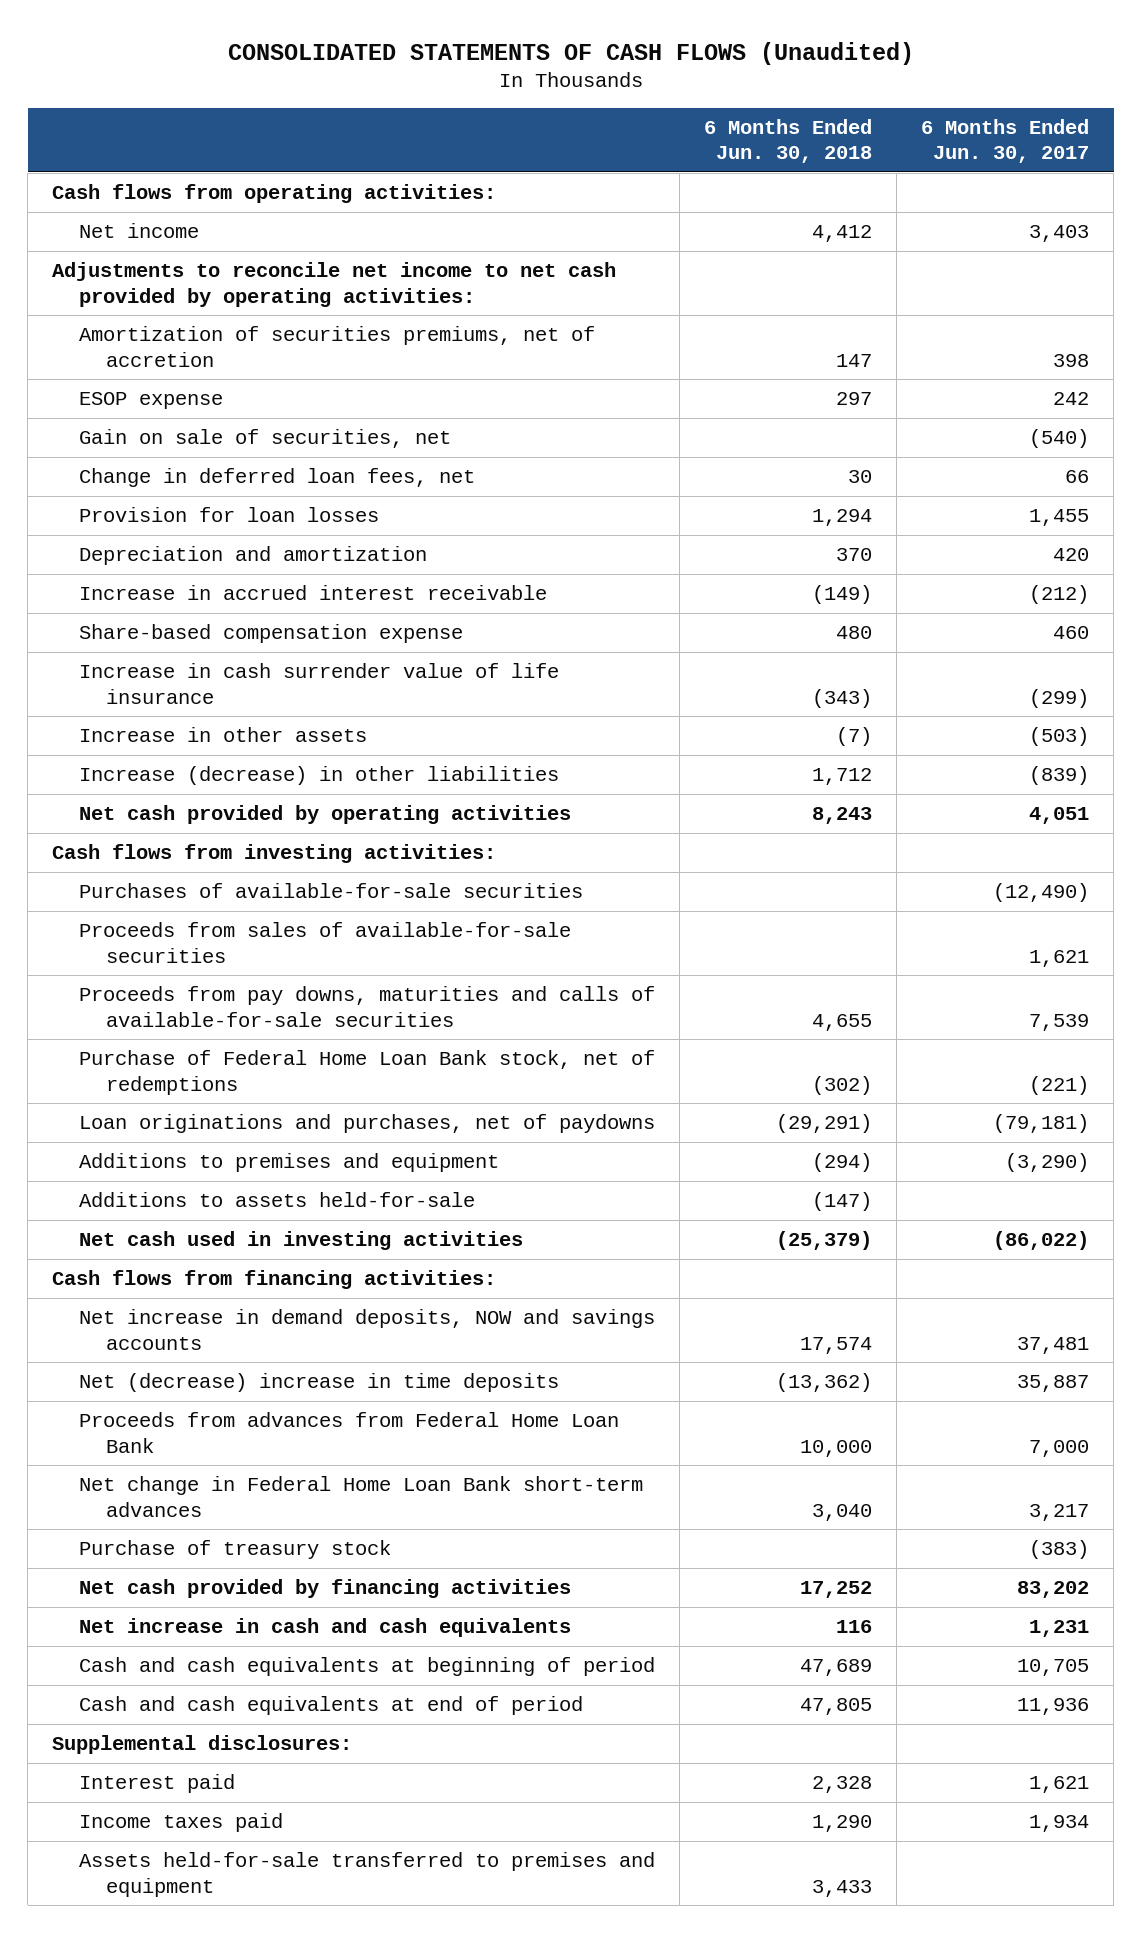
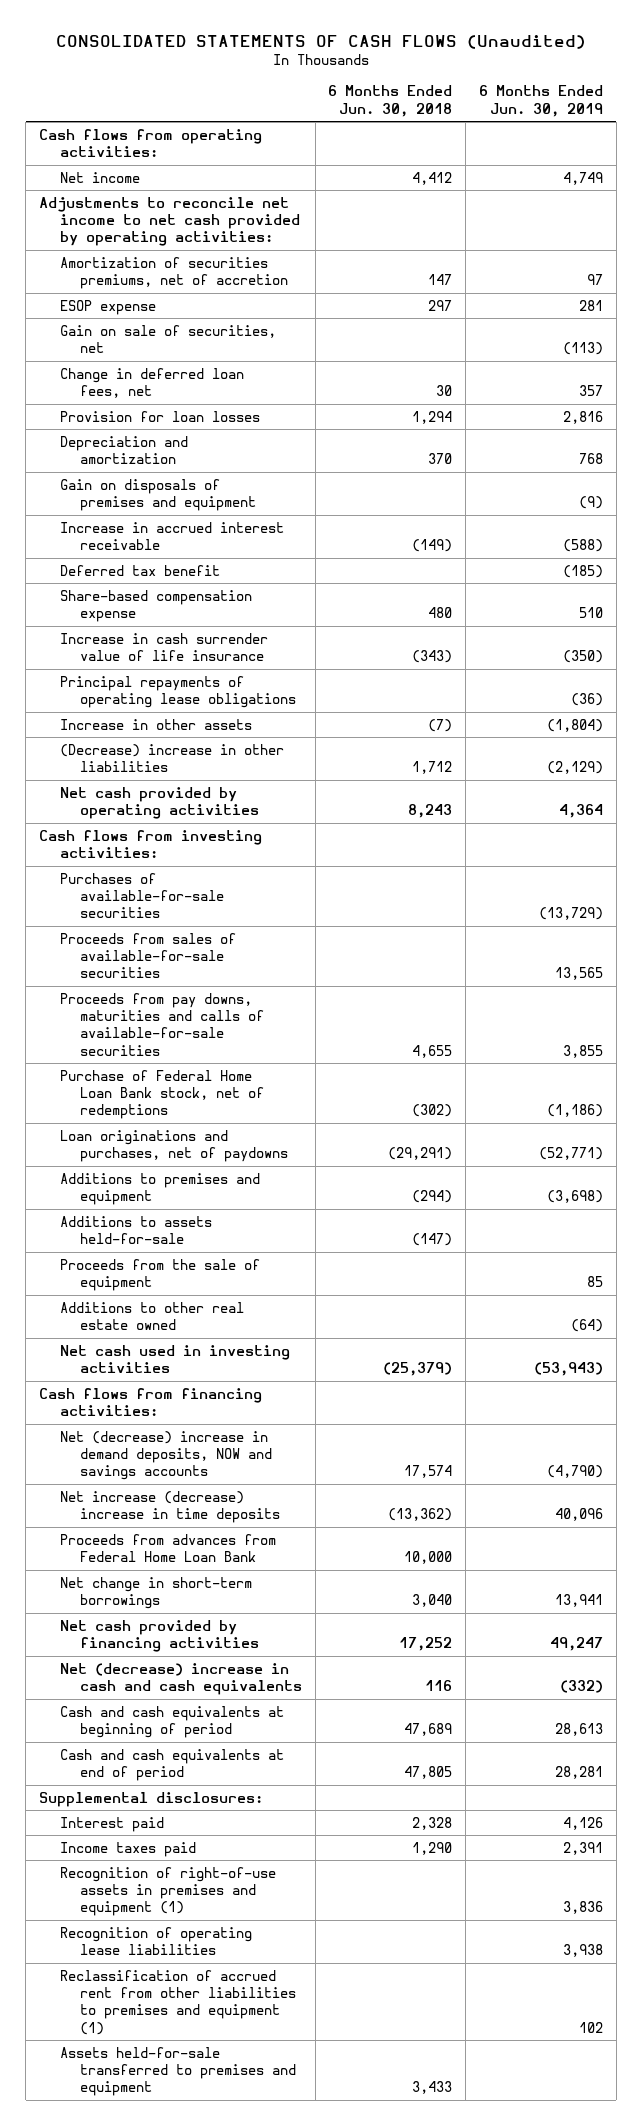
[921,118,1090,164] 6 Months Ended Jun. 30, 2017 -> none
none -> [479,85,604,117] 6 Months Ended Jun. 30, 2019
none -> [59,478,256,512] Gain on disposals of premises and equipment
none -> [59,564,220,576] Deferred tax benefit
none -> [59,675,296,709] Principal repayments of operating lease obligations
[79,766,560,786] Increase (decrease) in other liabilities -> [59,743,284,773] (Decrease) increase in other liabilities
none -> [59,1258,260,1292] Proceeds from the sale of equipment
none -> [59,1301,244,1331] Additions to other real estate owned
[79,1309,656,1350] Net increase in demand deposits, NOW and savings accounts -> [59,1430,272,1481] Net (decrease) increase in demand deposits, NOW and savings accounts
[79,1373,560,1393] Net (decrease) increase in time deposits -> [59,1490,280,1524] Net increase (decrease) increase in time deposits
[79,1540,392,1560] Purchase of treasury stock -> none
[79,1476,644,1517] Net change in Federal Home Loan Bank short-term advances -> [59,1576,252,1610] Net change in short-term borrowings
[79,1618,572,1638] Net increase in cash and cash equivalents -> [59,1662,302,1696] Net (decrease) increase in cash and cash equivalents
none -> [59,1866,276,1917] Recognition of right-of-use assets in premises and equipment (1)
none -> [59,1926,252,1956] Recognition of operating lease liabilities
none -> [59,1969,296,2035] Reclassification of accrued rent from other liabilities to premises and equipment (1)

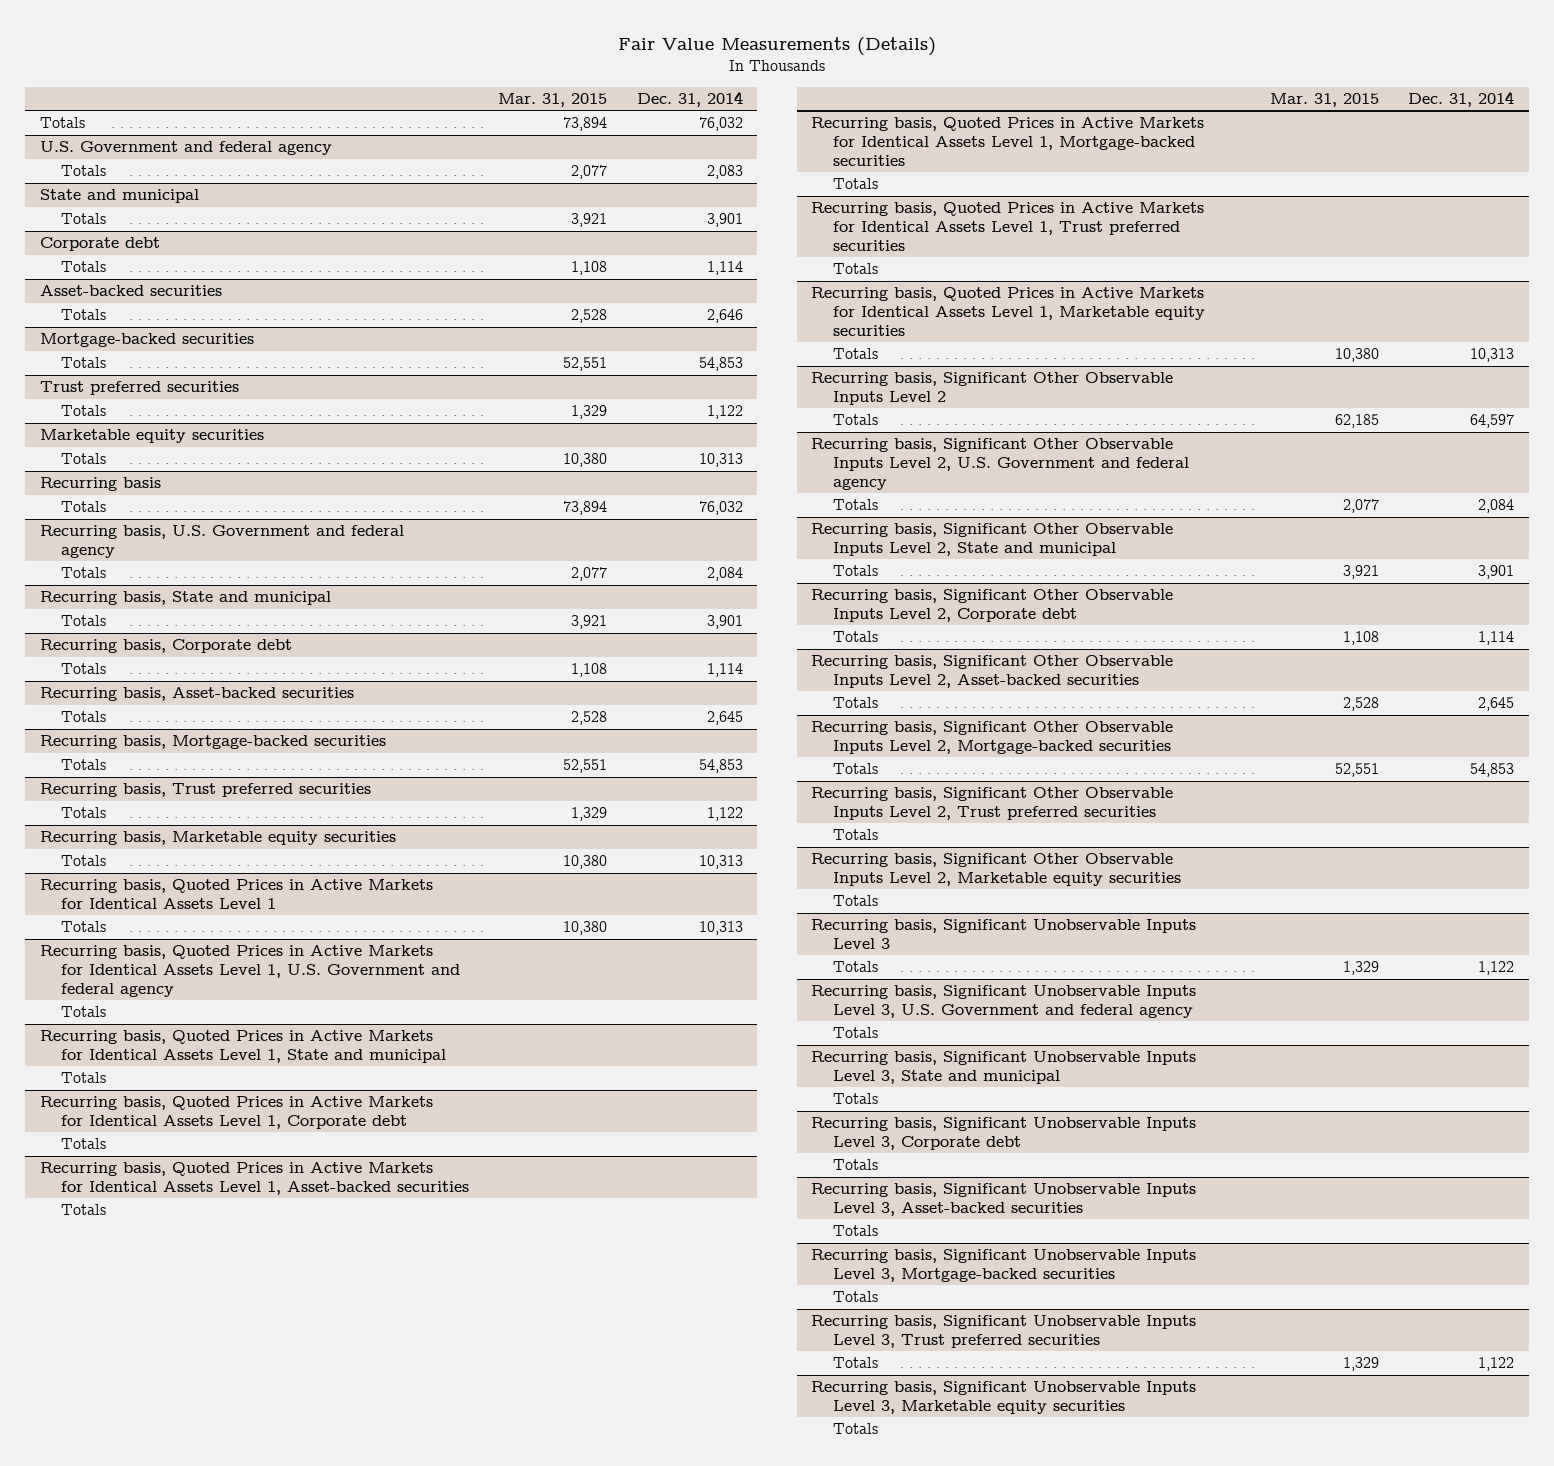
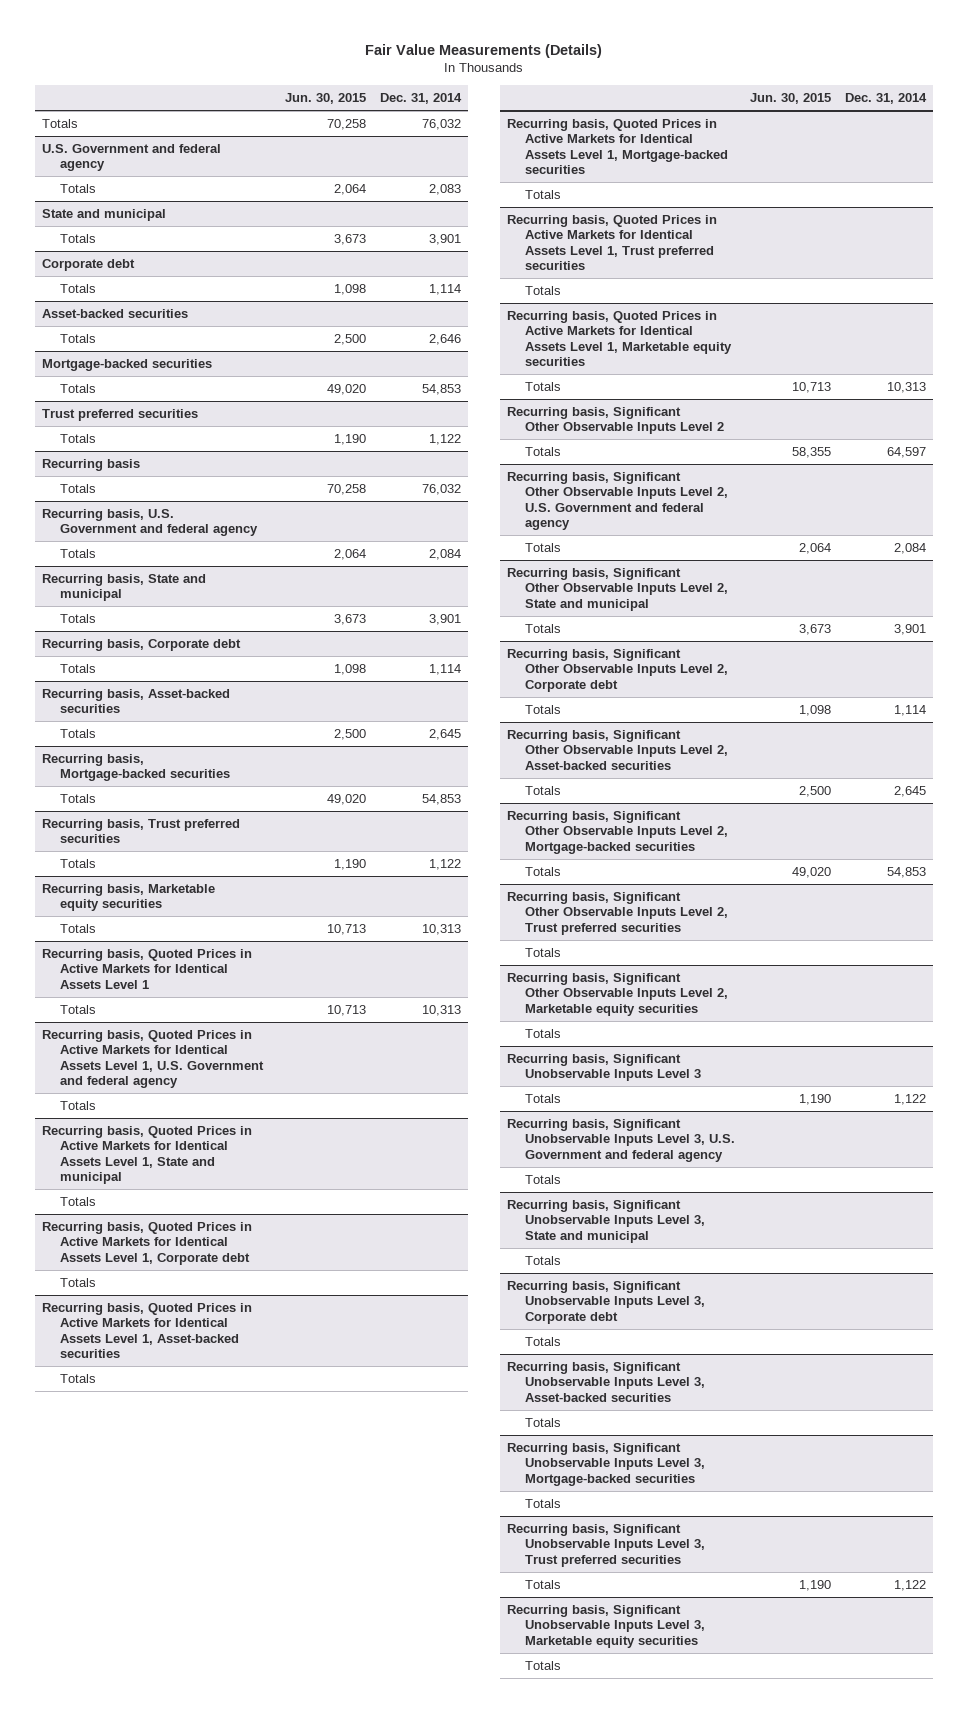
[498,92,608,107] Mar. 31, 2015 -> none
none -> [284,92,366,104] Jun. 30, 2015
[39,429,264,444] Marketable equity securities -> none
[61,453,107,465] Totals -> none

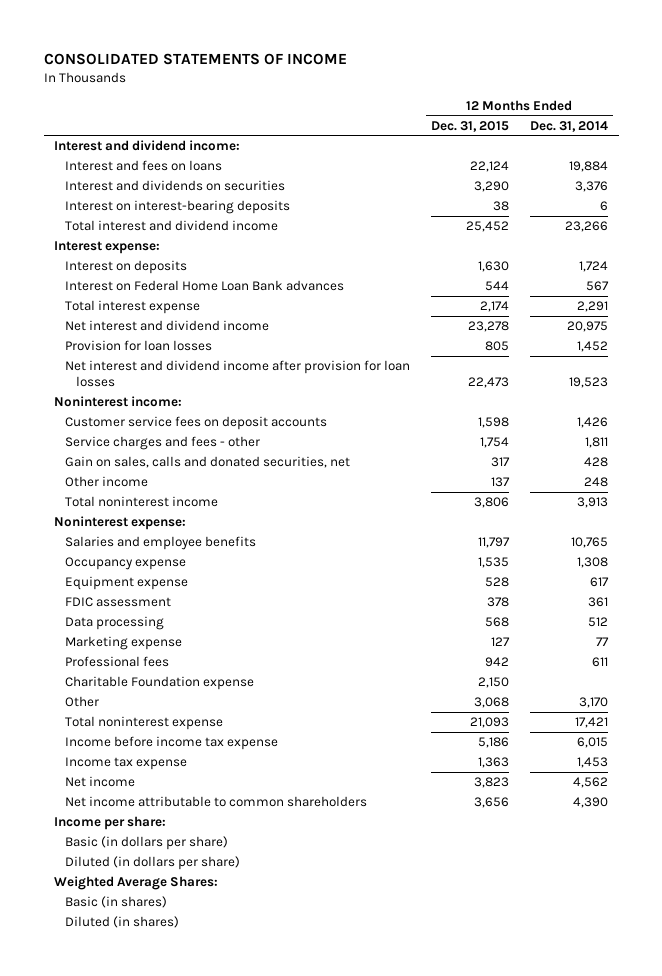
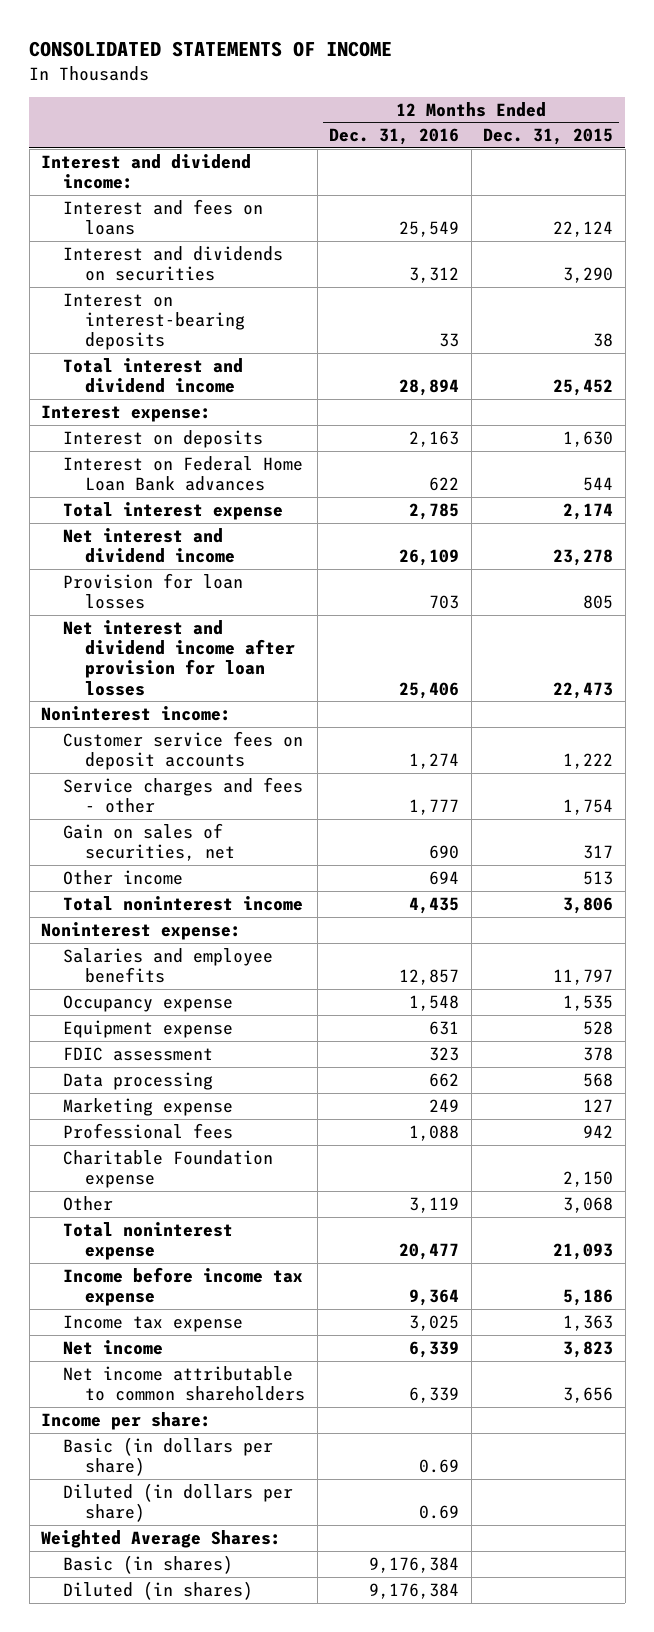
[530,120,609,132] Dec. 31, 2014 -> none
none -> [329,128,460,146] Dec. 31, 2016
[477,417,509,429] 1,598 -> [563,753,614,770] 1,222
[64,456,350,469] Gain on sales, calls and donated securities, net -> [63,822,236,862] Gain on sales of securities, net
[490,477,510,488] 137 -> [583,870,614,885] 513

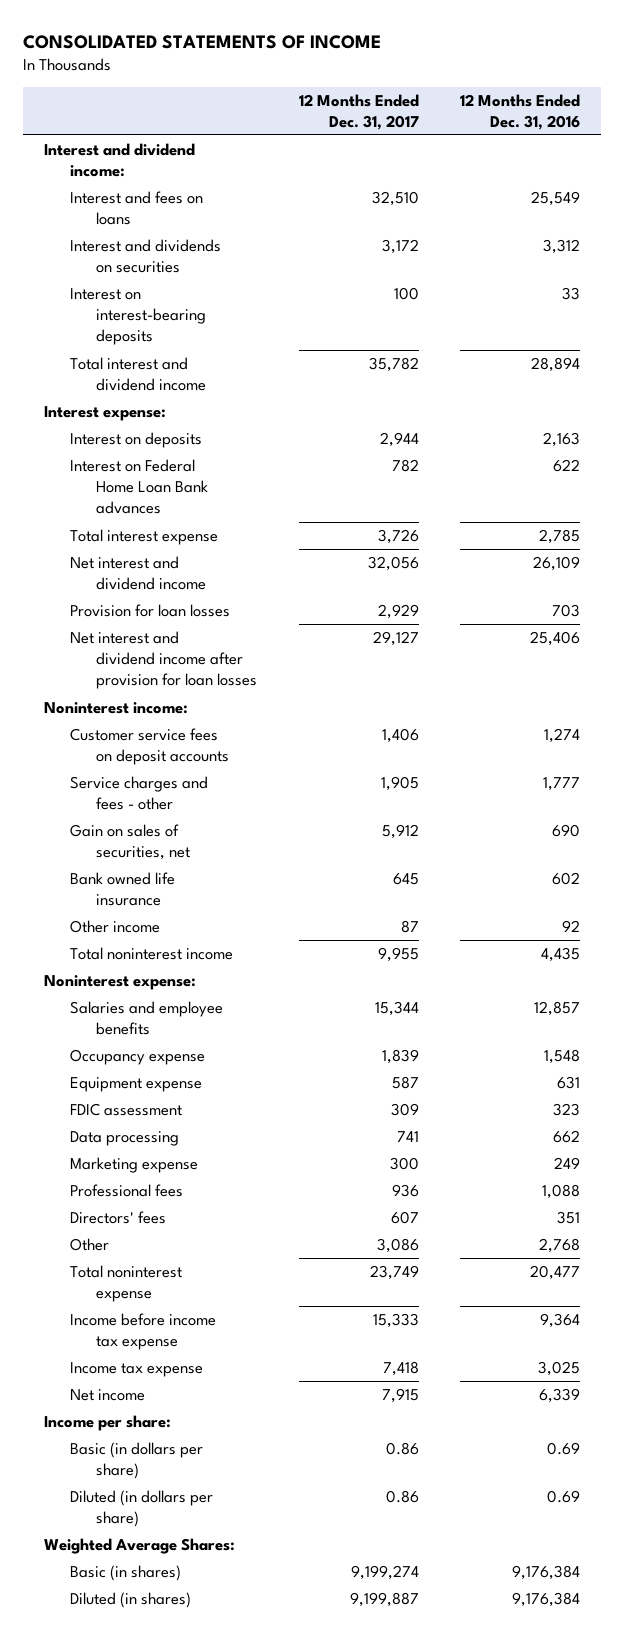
[483,128,614,146] Dec. 31, 2015 -> none
none -> [298,93,419,130] 12 Months Ended Dec. 31, 2017
none -> [69,872,175,907] Bank owned life insurance
[429,870,460,885] 694 -> [562,920,581,933] 92
[63,1149,274,1189] Charitable Foundation expense -> none
none -> [69,1211,166,1225] Directors' fees
[409,1196,460,1213] 3,119 -> [539,1238,581,1254] 2,768
[63,1365,306,1402] Net income attributable to common shareholders -> none

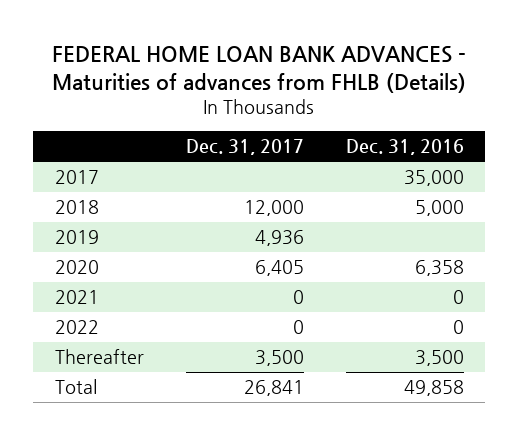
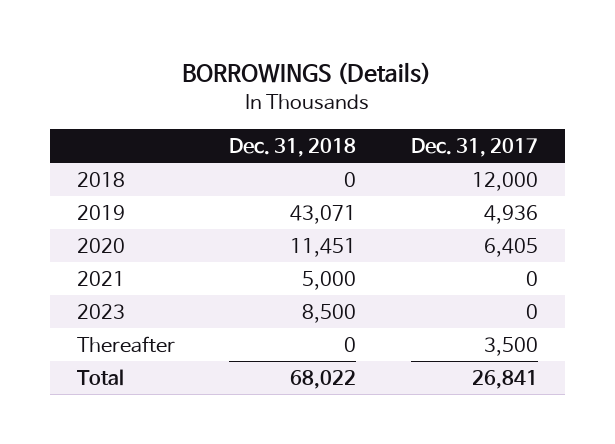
[52,46,467,93] FEDERAL HOME LOAN BANK ADVANCES - Maturities of advances from FHLB (Details) -> [182,62,432,86] BORROWINGS (Details)
[346,139,465,156] Dec. 31, 2016 -> none
none -> [229,137,357,157] Dec. 31, 2018
[54,170,99,185] 2017 -> none
[54,320,99,335] 2022 -> none
none -> [77,303,126,319] 2023

